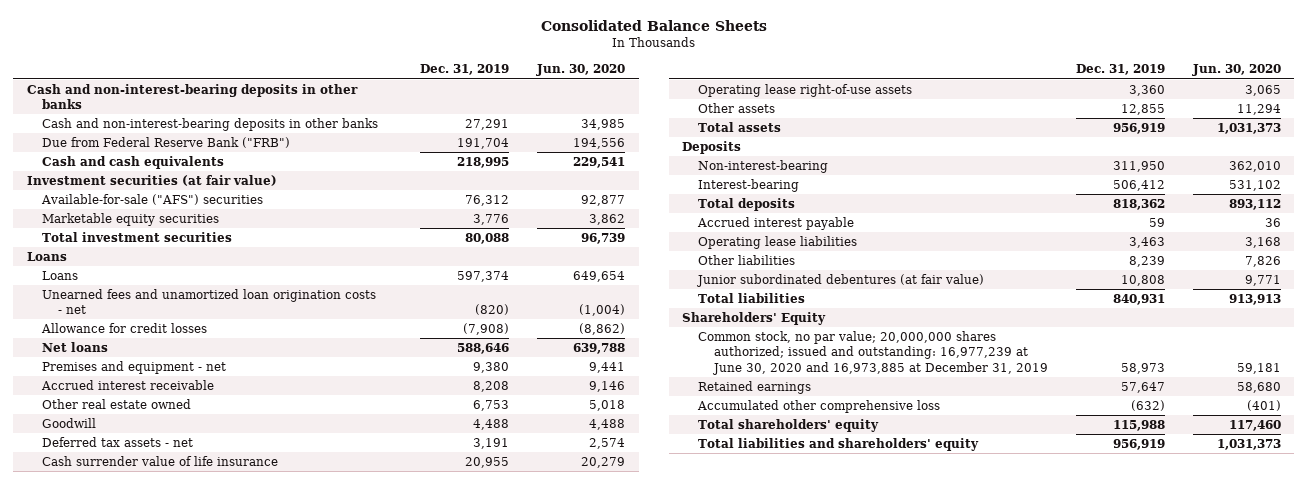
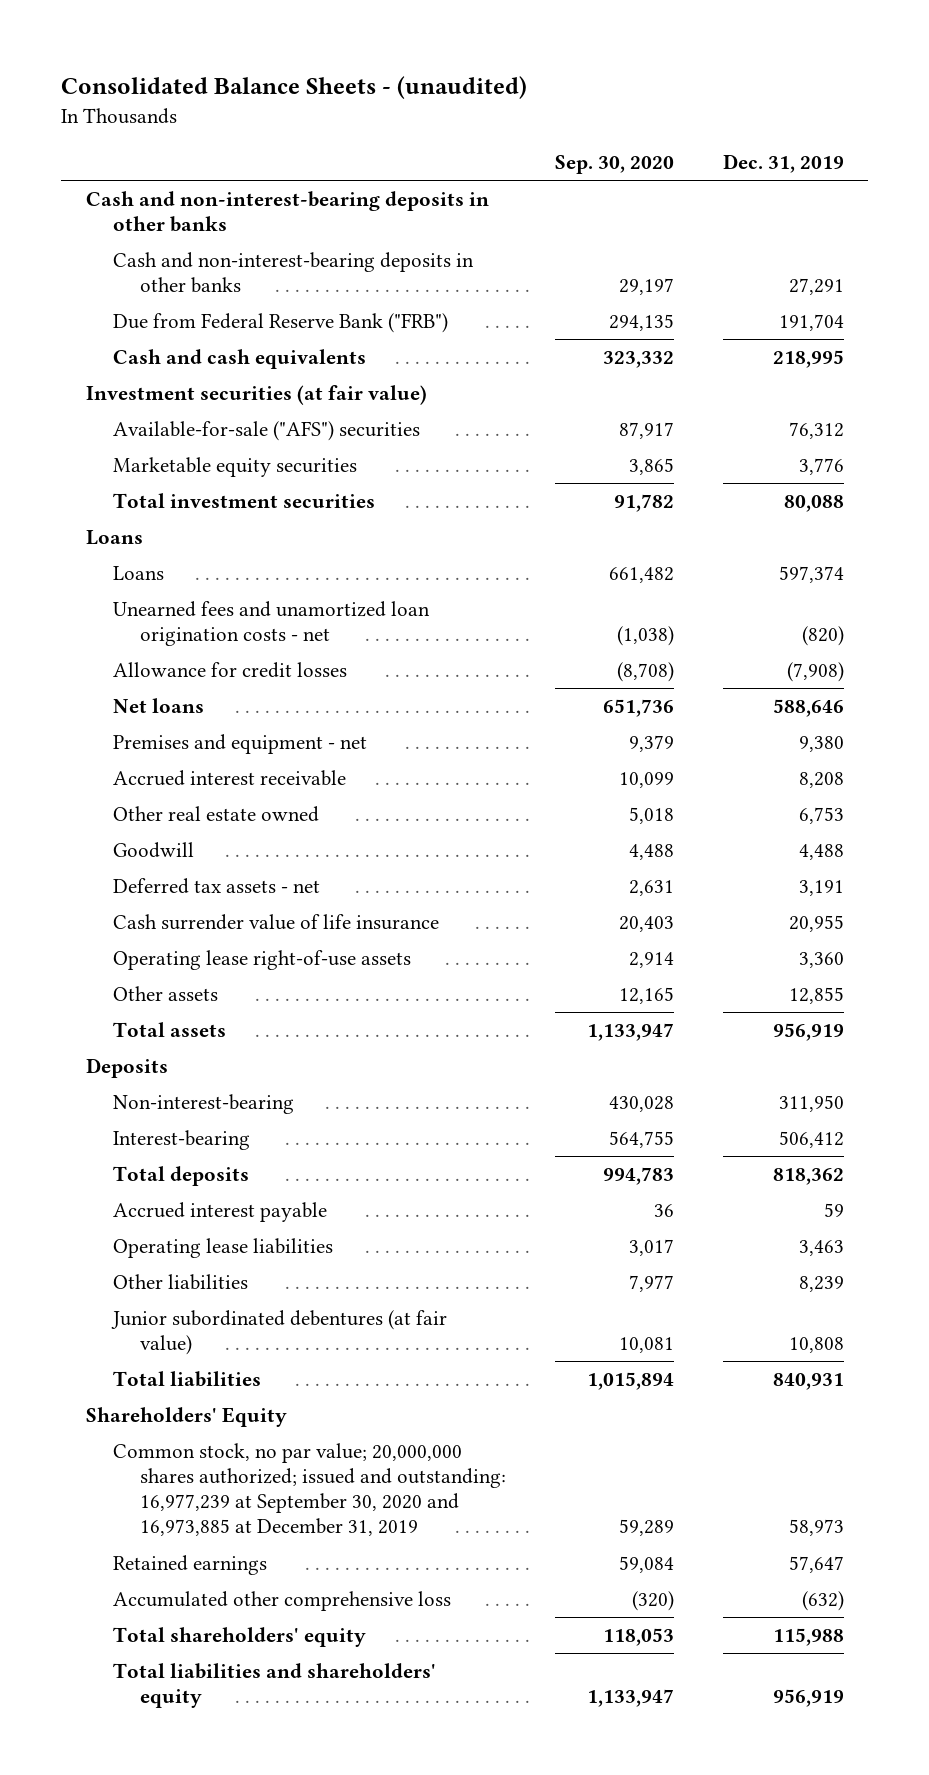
[540,20,767,32] Consolidated Balance Sheets -> [61,76,528,100] Consolidated Balance Sheets - (unaudited)
[535,64,625,77] Jun. 30, 2020 -> none
none -> [554,155,674,175] Sep. 30, 2020
[698,330,1048,375] Common stock, no par value; 20,000,000 shares authorized; issued and outstanding: 16,977,239 at June 30, 2020 and 16,973,885 at December 31, 2019 -> [112,1443,507,1537] Common stock, no par value; 20,000,000 shares authorized; issued and outstanding: 16,977,239 at September 30, 2020 and 16,973,885 at December 31, 2019

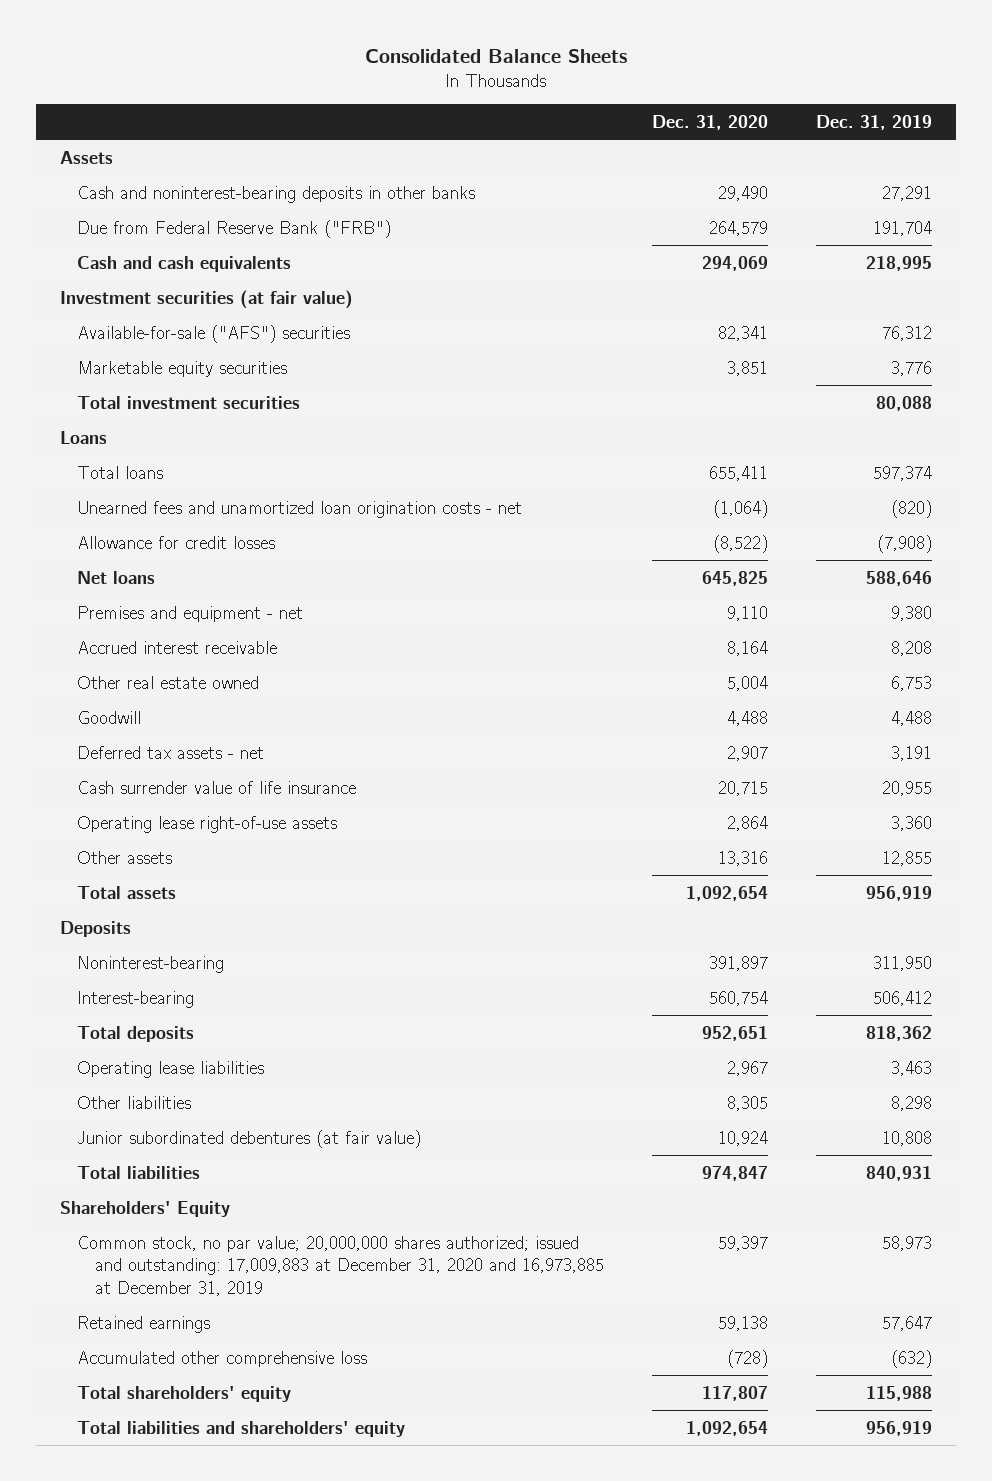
[61,76,528,100] Consolidated Balance Sheets - (unaudited) -> [365,49,628,64] Consolidated Balance Sheets
[554,155,674,175] Sep. 30, 2020 -> none
none -> [651,114,768,130] Dec. 31, 2020
[85,191,489,233] Cash and non-interest-bearing deposits in other banks -> none
none -> [60,150,114,164] Assets
[112,252,474,294] Cash and non-interest-bearing deposits in other banks -> [77,185,476,203] Cash and noninterest-bearing deposits in other banks
[112,566,164,581] Loans -> [77,465,164,479] Total loans
[112,1094,294,1115] Non-interest-bearing -> [77,955,225,973] Noninterest-bearing
[112,1202,327,1223] Accrued interest payable -> none
[798,1276,844,1293] 8,239 -> [891,1095,933,1111] 8,298
[112,1443,507,1537] Common stock, no par value; 20,000,000 shares authorized; issued and outstanding: 16,977,239 at September 30, 2020 and 16,973,885 at December 31, 2019 -> [77,1235,604,1296] Common stock, no par value; 20,000,000 shares authorized; issued and outstanding: 17,009,883 at December 31, 2020 and 16,973,885 at December 31, 2019

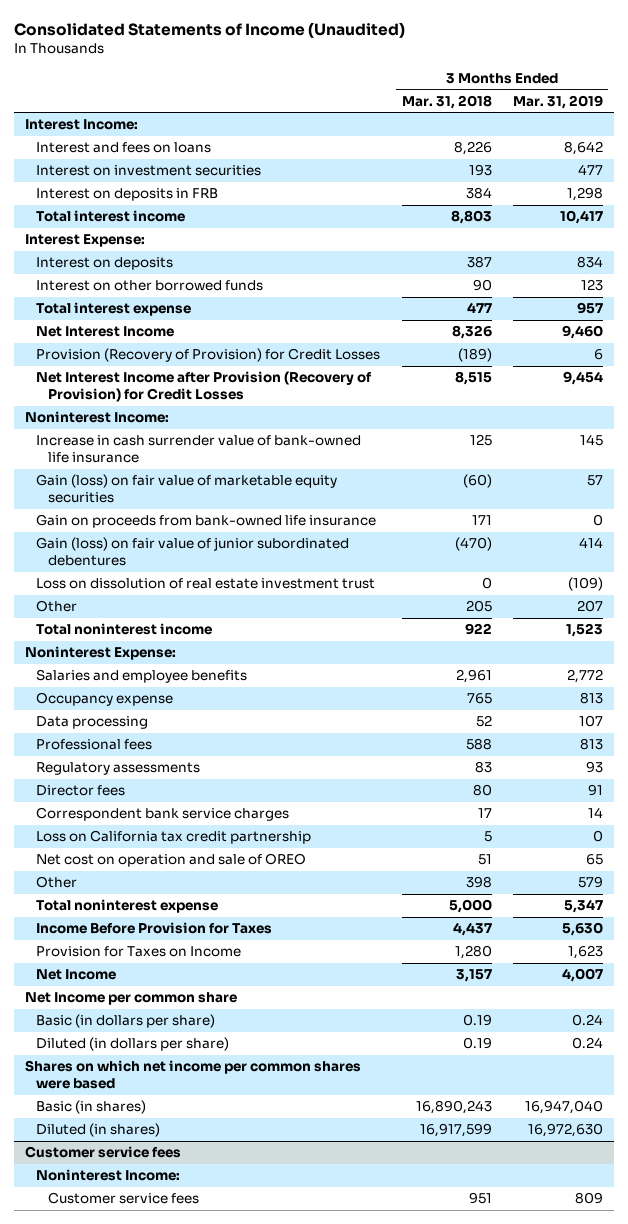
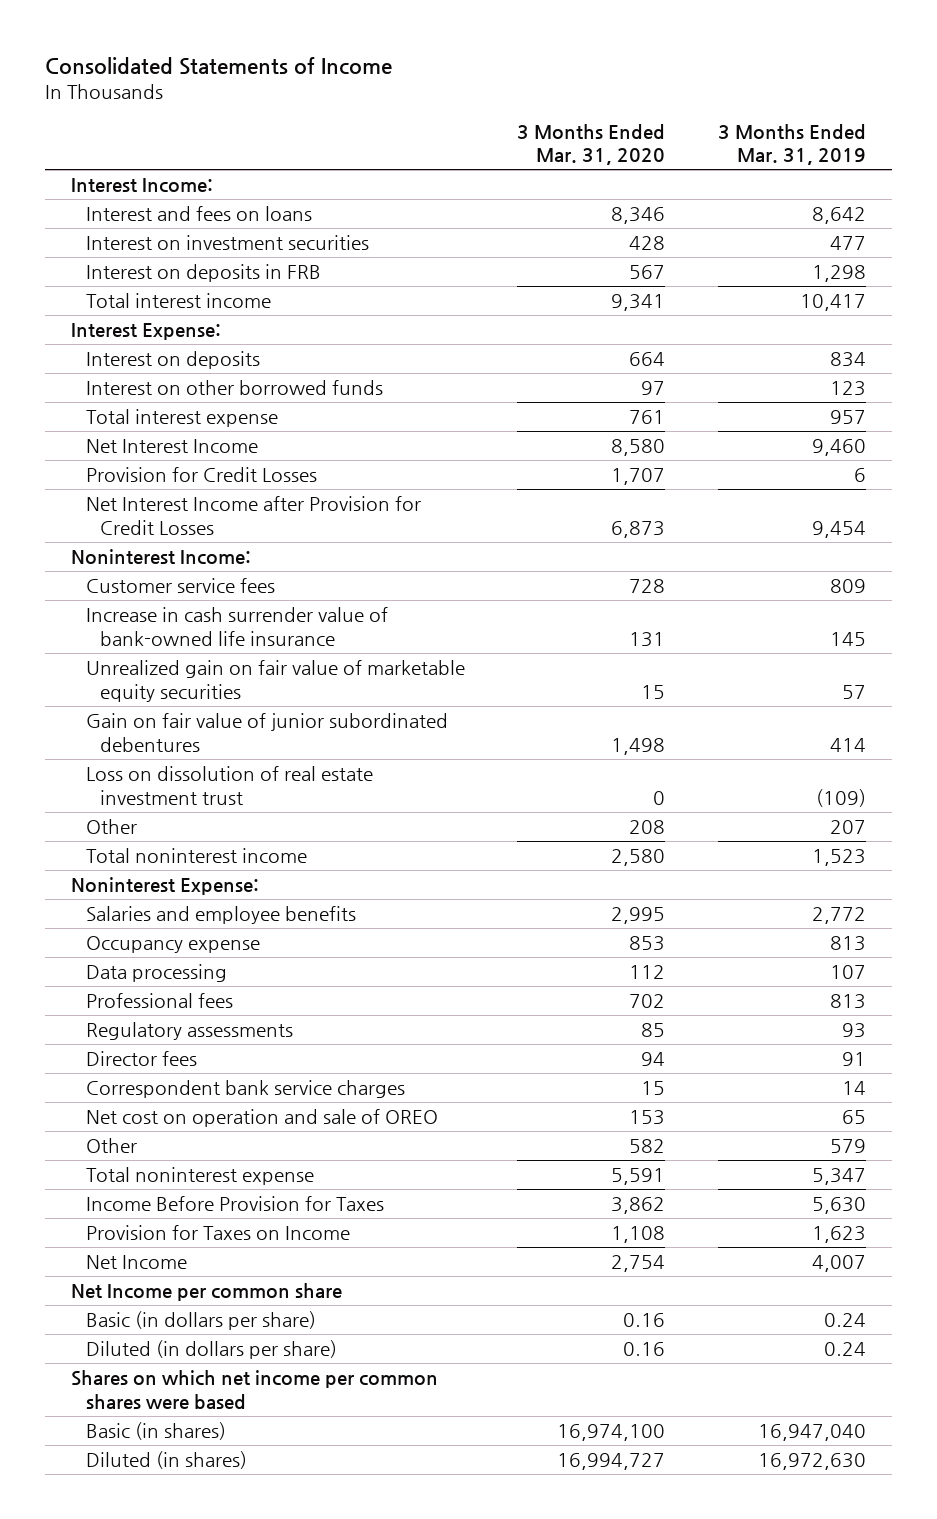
[13,21,405,38] Consolidated Statements of Income (Unaudited) -> [44,57,392,76] Consolidated Statements of Income
[401,94,492,109] Mar. 31, 2018 -> none
none -> [517,123,666,166] 3 Months Ended Mar. 31, 2020
[36,348,381,363] Provision (Recovery of Provision) for Credit Losses -> [85,466,317,482] Provision for Credit Losses
[36,371,373,403] Net Interest Income after Provision (Recovery of Provision) for Credit Losses -> [85,495,421,535] Net Interest Income after Provision for Credit Losses
none -> [85,577,275,593] Customer service fees
[36,514,377,529] Gain on proceeds from bank-owned life insurance -> none
[36,474,338,504] Gain (loss) on fair value of marketable equity securities -> [85,659,465,702] Unrealized gain on fair value of marketable equity securities
[36,537,350,567] Gain (loss) on fair value of junior subordinated debentures -> [85,712,448,752] Gain on fair value of junior subordinated debentures
[36,830,312,845] Loss on California tax credit partnership -> none
[24,1146,181,1159] Customer service fees -> none
[36,1169,181,1182] Noninterest Income: -> none
[48,1192,200,1205] Customer service fees -> none

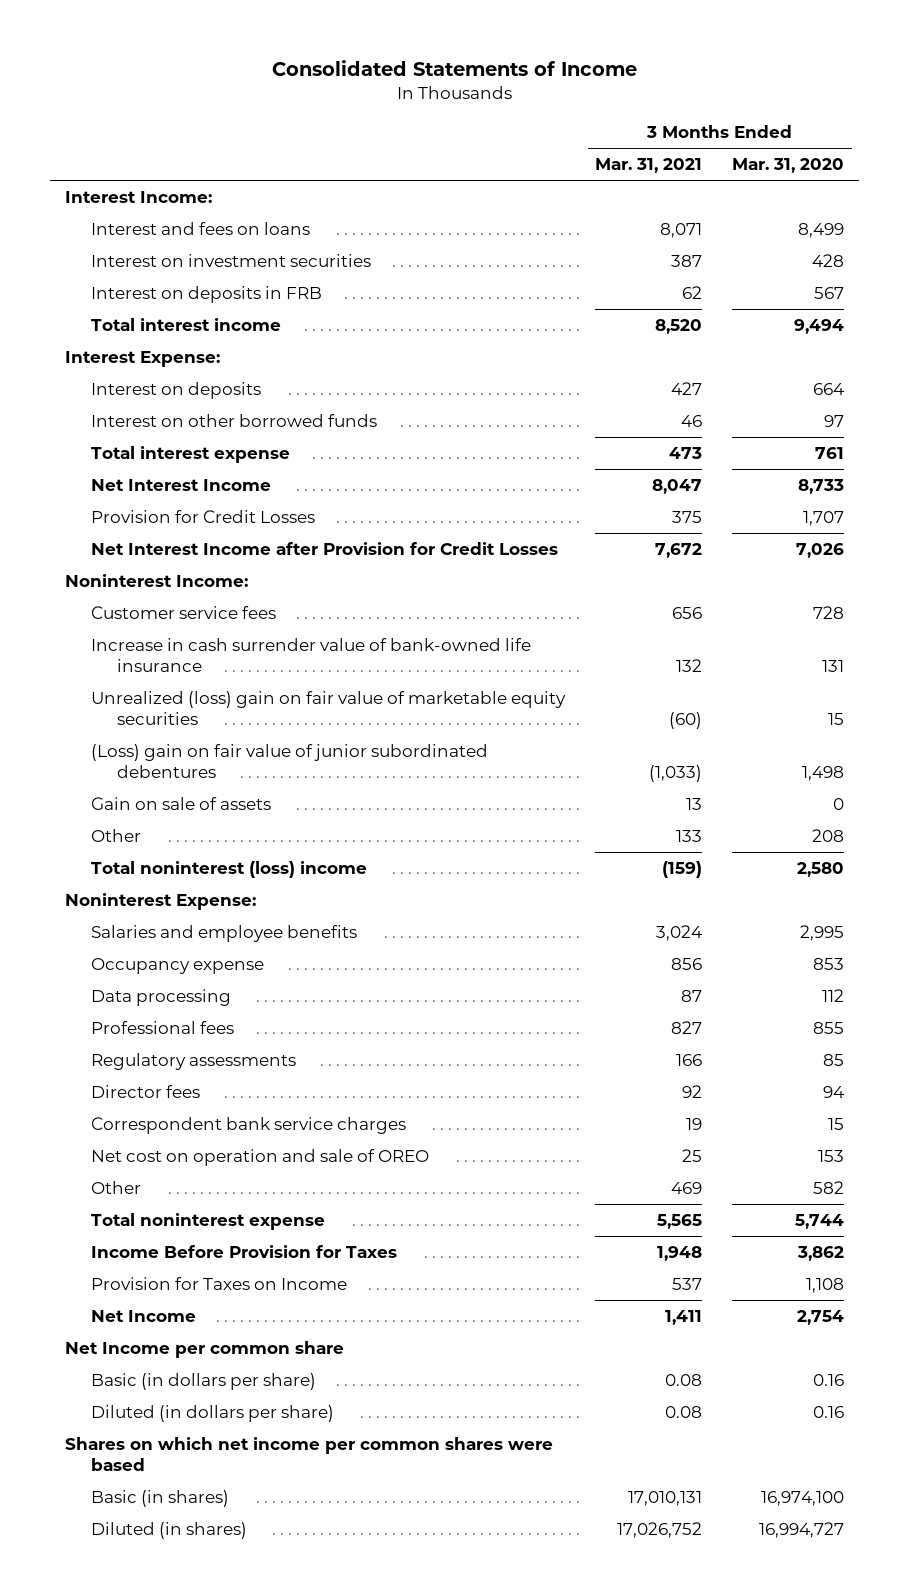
[717,123,866,166] 3 Months Ended Mar. 31, 2019 -> none
none -> [595,158,703,174] Mar. 31, 2021
[611,206,666,224] 8,346 -> [798,223,845,239] 8,499
[611,293,666,311] 9,341 -> [794,319,845,335] 9,494
[611,438,666,456] 8,580 -> [798,479,845,495] 8,733
[611,520,666,538] 6,873 -> [796,543,845,559] 7,026
[85,765,373,805] Loss on dissolution of real estate investment trust -> none
[85,659,465,702] Unrealized gain on fair value of marketable equity securities -> [91,691,567,725] Unrealized (loss) gain on fair value of marketable equity securities
[85,712,448,752] Gain on fair value of junior subordinated debentures -> [91,744,489,778] (Loss) gain on fair value of junior subordinated debentures
none -> [91,797,272,811] Gain on sale of assets
[85,847,307,863] Total noninterest income -> [91,861,368,879] Total noninterest (loss) income
[629,993,666,1008] 702 -> [813,1022,845,1035] 855
[611,1167,666,1185] 5,591 -> [795,1214,845,1230] 5,744

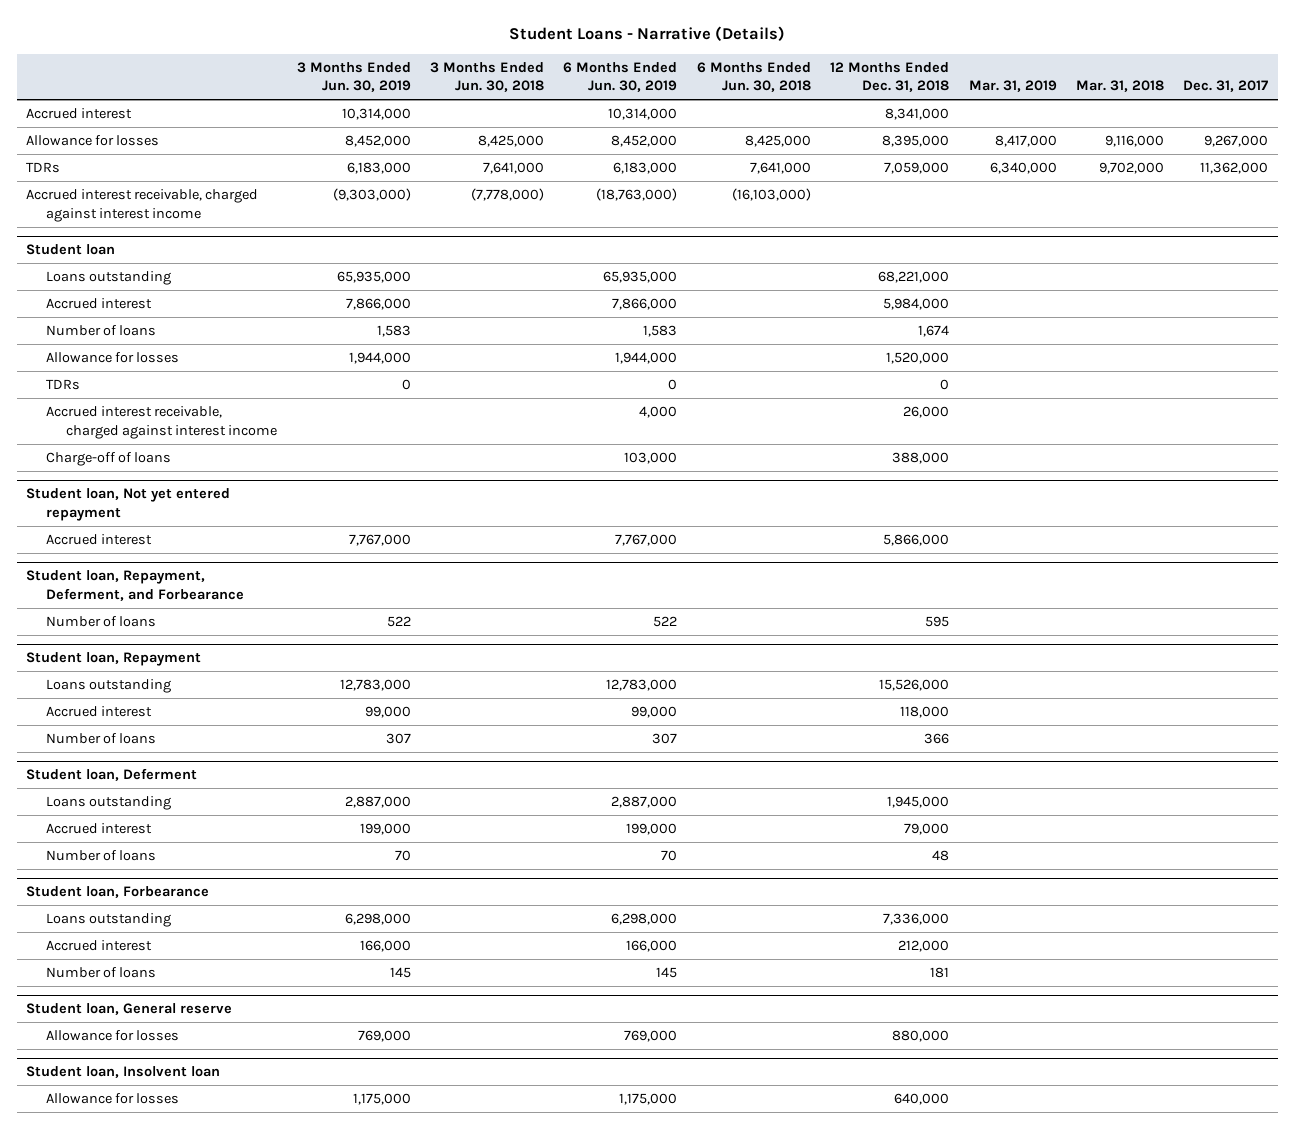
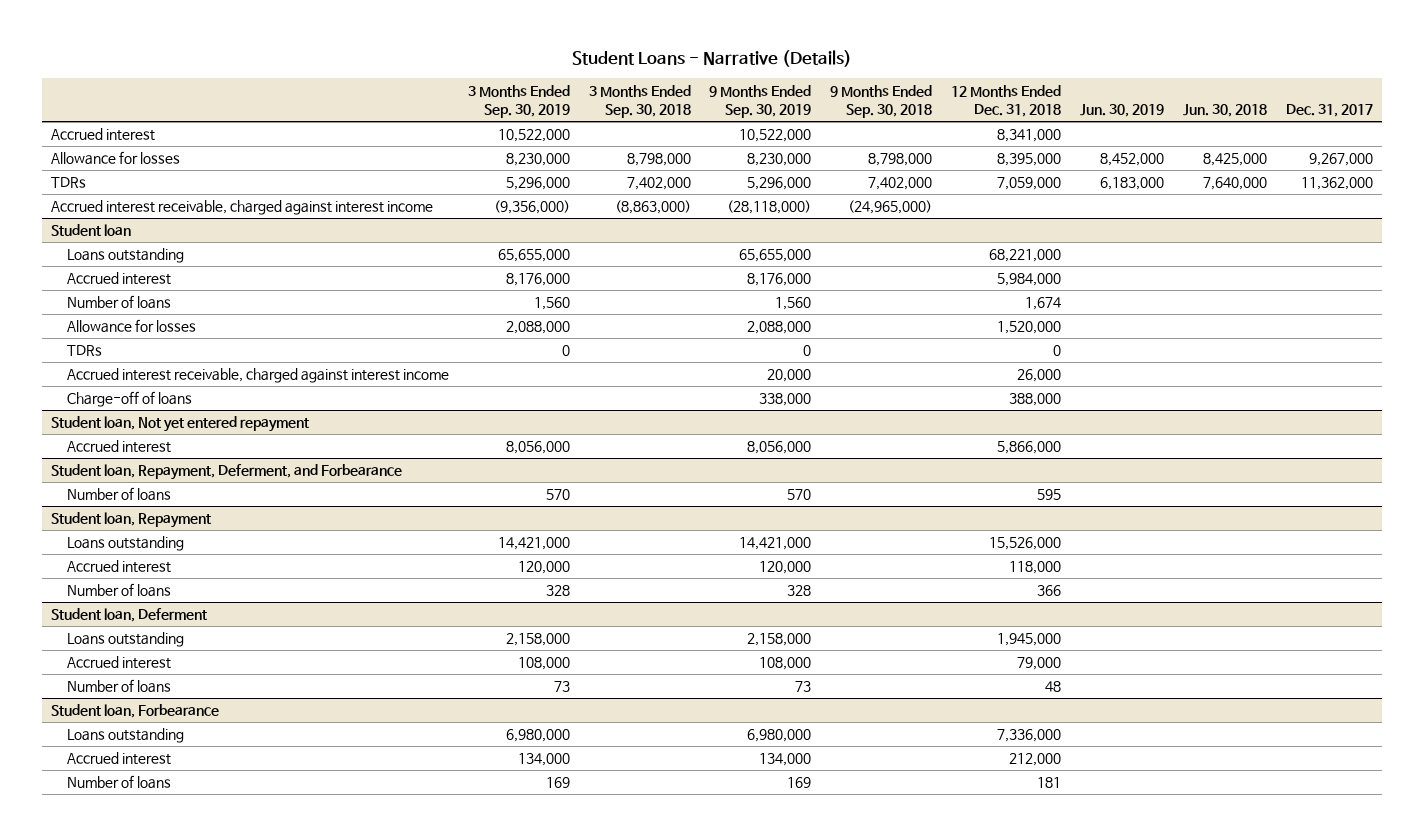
[296,61,411,93] 3 Months Ended Jun. 30, 2019 -> none
[429,61,544,93] 3 Months Ended Jun. 30, 2018 -> none
[563,61,678,93] 6 Months Ended Jun. 30, 2019 -> none
[696,61,811,93] 6 Months Ended Jun. 30, 2018 -> none
[968,80,1057,93] Mar. 31, 2019 -> none
[1075,80,1164,93] Mar. 31, 2018 -> none
none -> [467,84,570,118] 3 Months Ended Sep. 30, 2019
none -> [588,84,691,118] 3 Months Ended Sep. 30, 2018
none -> [709,84,812,118] 9 Months Ended Sep. 30, 2019
none -> [830,84,933,118] 9 Months Ended Sep. 30, 2018
none -> [1080,103,1165,117] Jun. 30, 2019
none -> [1182,103,1267,117] Jun. 30, 2018
[26,1003,233,1016] Student loan, General reserve -> none
[46,1030,180,1042] Allowance for losses -> none
[26,1066,221,1079] Student loan, Insolvent loan -> none
[46,1093,180,1105] Allowance for losses -> none

